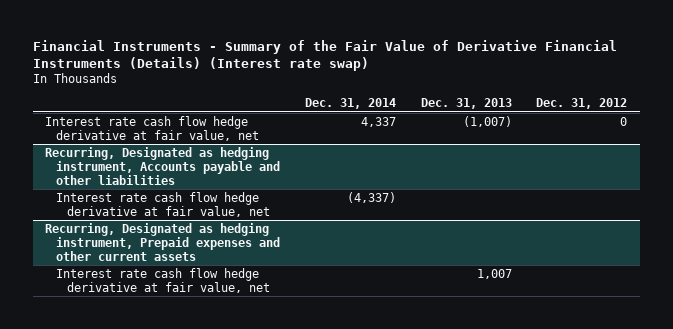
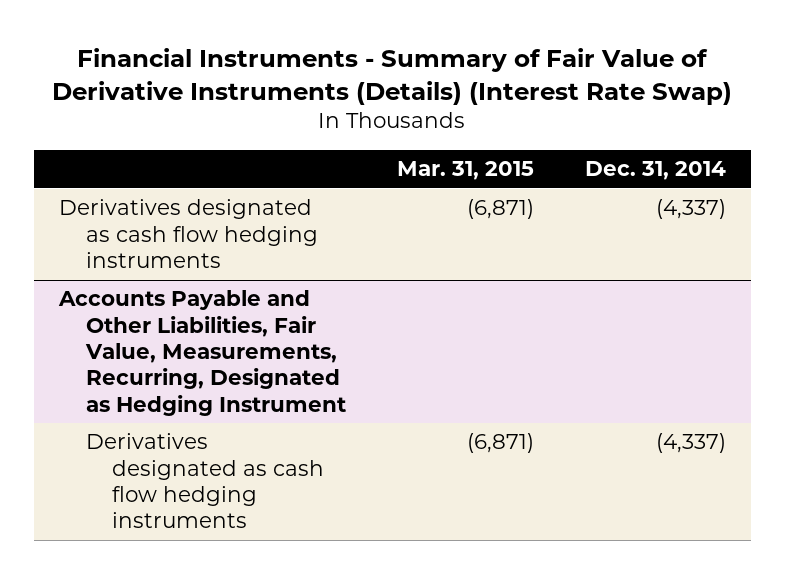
[33,39,618,72] Financial Instruments - Summary of the Fair Value of Derivative Financial Instruments (Details) (Interest rate swap) -> [52,47,733,105] Financial Instruments - Summary of Fair Value of Derivative Instruments (Details) (Interest Rate Swap)
[420,98,512,110] Dec. 31, 2013 -> none
[536,98,628,110] Dec. 31, 2012 -> none
none -> [396,161,534,181] Mar. 31, 2015
[45,115,260,141] Interest rate cash flow hedge derivative at fair value, net -> none
[45,222,281,262] Recurring, Designated as hedging instrument, Prepaid expenses and other current assets -> none
[56,267,270,293] Interest rate cash flow hedge derivative at fair value, net -> none
none -> [59,199,318,269] Derivatives designated as cash flow hedging instruments
[45,146,281,186] Recurring, Designated as hedging instrument, Accounts payable and other liabilities -> [58,290,346,416] Accounts Payable and Other Liabilities, Fair Value, Measurements, Recurring, Designated as Hedging Instrument
[56,191,270,217] Interest rate cash flow hedge derivative at fair value, net -> [85,433,324,529] Derivatives designated as cash flow hedging instruments

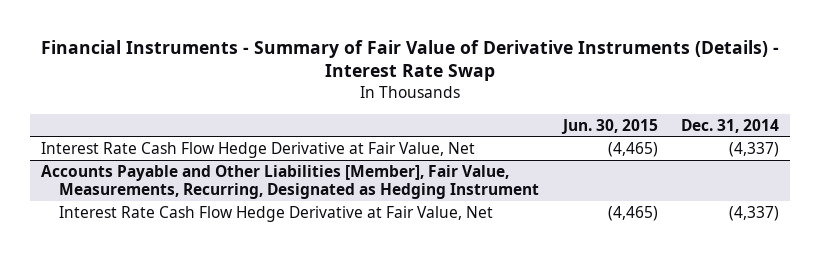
[52,47,733,105] Financial Instruments - Summary of Fair Value of Derivative Instruments (Details) (Interest Rate Swap) -> [40,39,779,82] Financial Instruments - Summary of Fair Value of Derivative Instruments (Details) - Interest Rate Swap
[396,161,534,181] Mar. 31, 2015 -> none
none -> [560,118,658,134] Jun. 30, 2015
[59,199,318,269] Derivatives designated as cash flow hedging instruments -> [41,141,476,158] Interest Rate Cash Flow Hedge Derivative at Fair Value, Net
[58,290,346,416] Accounts Payable and Other Liabilities, Fair Value, Measurements, Recurring, Designated as Hedging Instrument -> [41,164,540,200] Accounts Payable and Other Liabilities [Member], Fair Value, Measurements, Recurring, Designated as Hedging Instrument
[85,433,324,529] Derivatives designated as cash flow hedging instruments -> [59,205,494,222] Interest Rate Cash Flow Hedge Derivative at Fair Value, Net

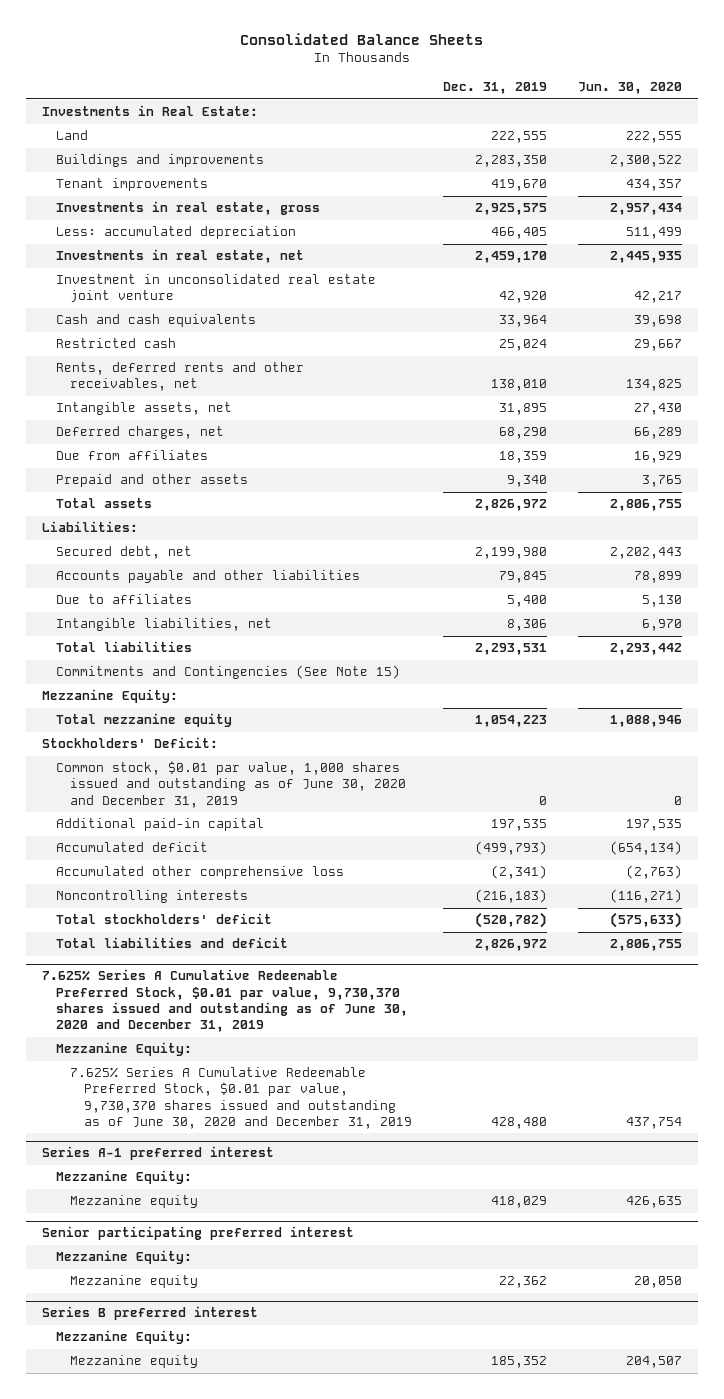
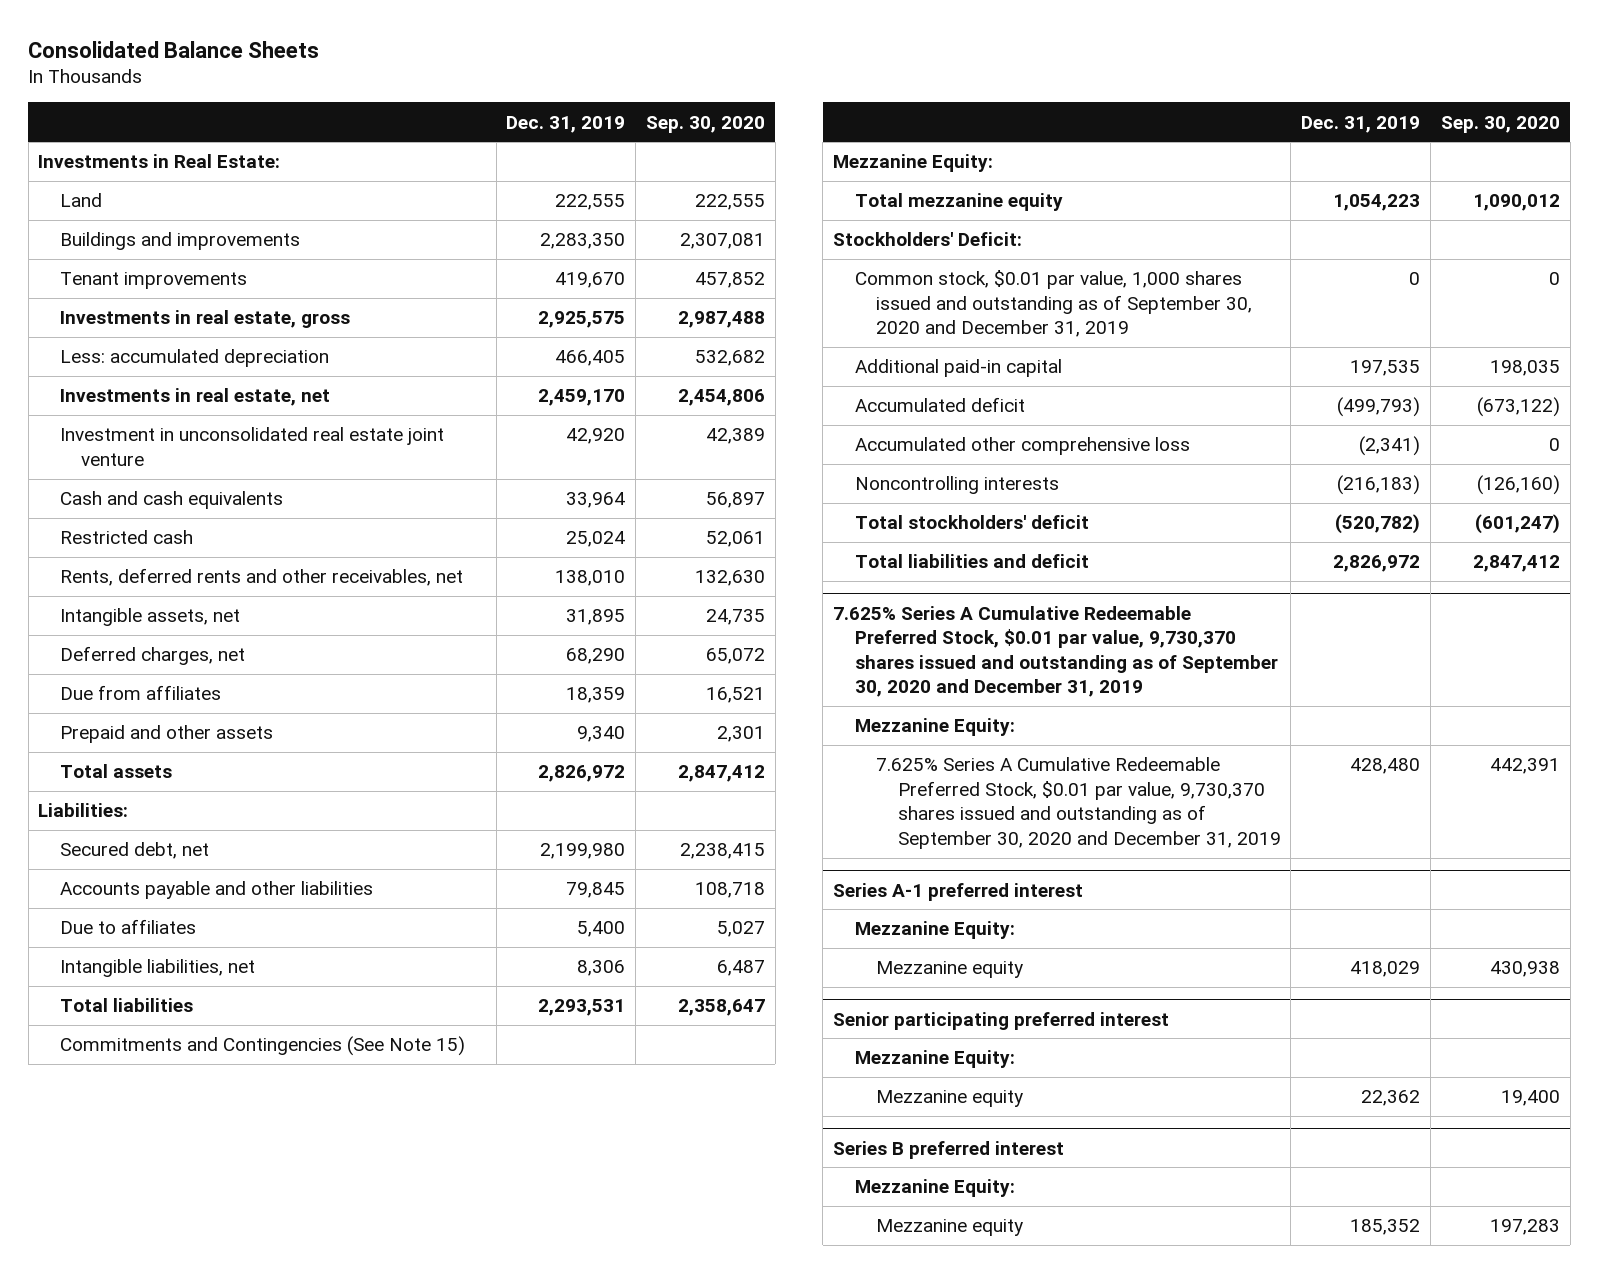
[578,82,683,95] Jun. 30, 2020 -> none
none -> [646,115,766,133] Sep. 30, 2020
[55,761,406,808] Common stock, $0.01 par value, 1,000 shares issued and outstanding as of June 30, 2020 and December 31, 2019 -> [854,270,1253,338] Common stock, $0.01 par value, 1,000 shares issued and outstanding as of September 30, 2020 and December 31, 2019
[41,969,408,1033] 7.625% Series A Cumulative Redeemable Preferred Stock, $0.01 par value, 9,730,370 shares issued and outstanding as of June 30, 2020 and December 31, 2019 -> [833,605,1278,698] 7.625% Series A Cumulative Redeemable Preferred Stock, $0.01 par value, 9,730,370 shares issued and outstanding as of September 30, 2020 and December 31, 2019
[69,1067,412,1129] 7.625% Series A Cumulative Redeemable Preferred Stock, $0.01 par value, 9,730,370 shares issued and outstanding as of June 30, 2020 and December 31, 2019 -> [876,757,1281,850] 7.625% Series A Cumulative Redeemable Preferred Stock, $0.01 par value, 9,730,370 shares issued and outstanding as of September 30, 2020 and December 31, 2019

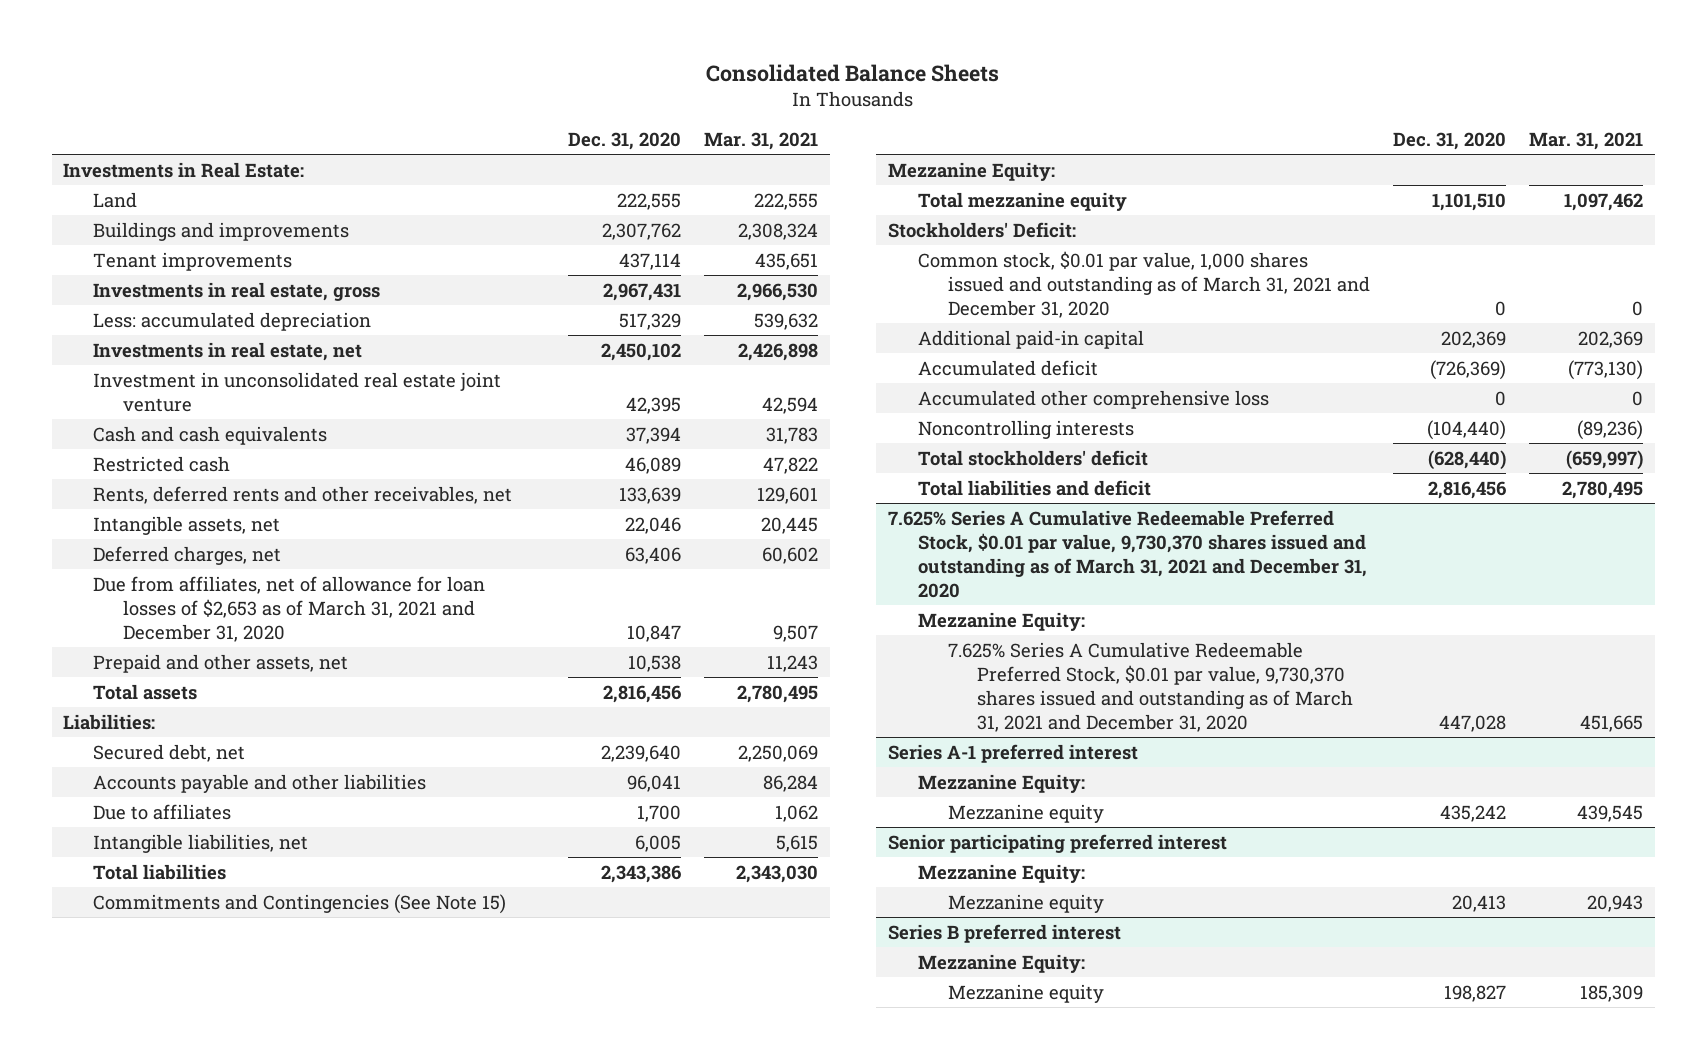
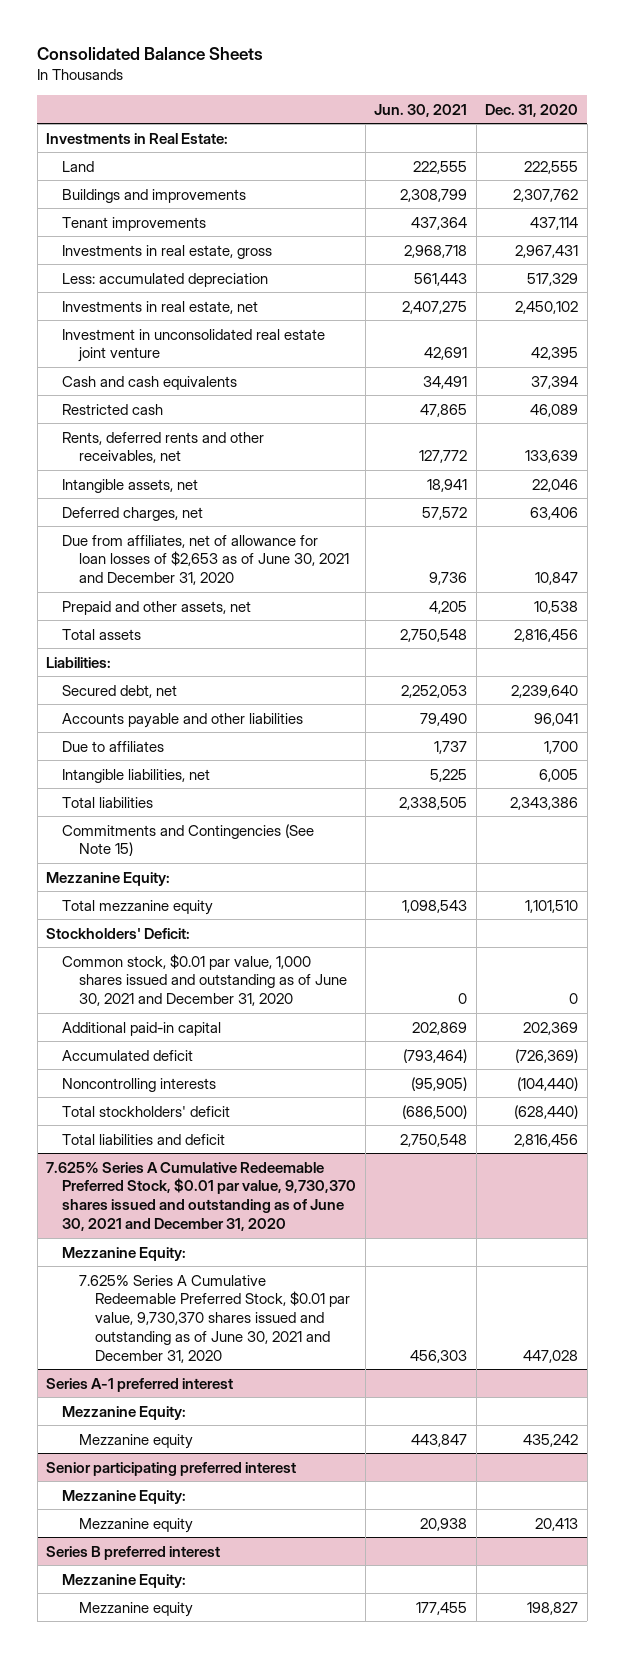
[704,132,819,151] Mar. 31, 2021 -> none
none -> [374,103,468,117] Jun. 30, 2021
[92,575,485,642] Due from affiliates, net of allowance for loan losses of $2,653 as of March 31, 2021 and December 31, 2020 -> [62,534,349,586] Due from affiliates, net of allowance for loan losses of $2,653 as of June 30, 2021 and December 31, 2020
[917,250,1370,318] Common stock, $0.01 par value, 1,000 shares issued and outstanding as of March 31, 2021 and December 31, 2020 -> [62,953,347,1007] Common stock, $0.01 par value, 1,000 shares issued and outstanding as of June 30, 2021 and December 31, 2020
[917,389,1269,409] Accumulated other comprehensive loss -> none
[887,509,1367,598] 7.625% Series A Cumulative Redeemable Preferred Stock, $0.01 par value, 9,730,370 shares issued and outstanding as of March 31, 2021 and December 31, 2020 -> [45,1161,357,1231] 7.625% Series A Cumulative Redeemable Preferred Stock, $0.01 par value, 9,730,370 shares issued and outstanding as of June 30, 2021 and December 31, 2020
[947,641,1354,732] 7.625% Series A Cumulative Redeemable Preferred Stock, $0.01 par value, 9,730,370 shares issued and outstanding as of March 31, 2021 and December 31, 2020 -> [78,1274,351,1363] 7.625% Series A Cumulative Redeemable Preferred Stock, $0.01 par value, 9,730,370 shares issued and outstanding as of June 30, 2021 and December 31, 2020

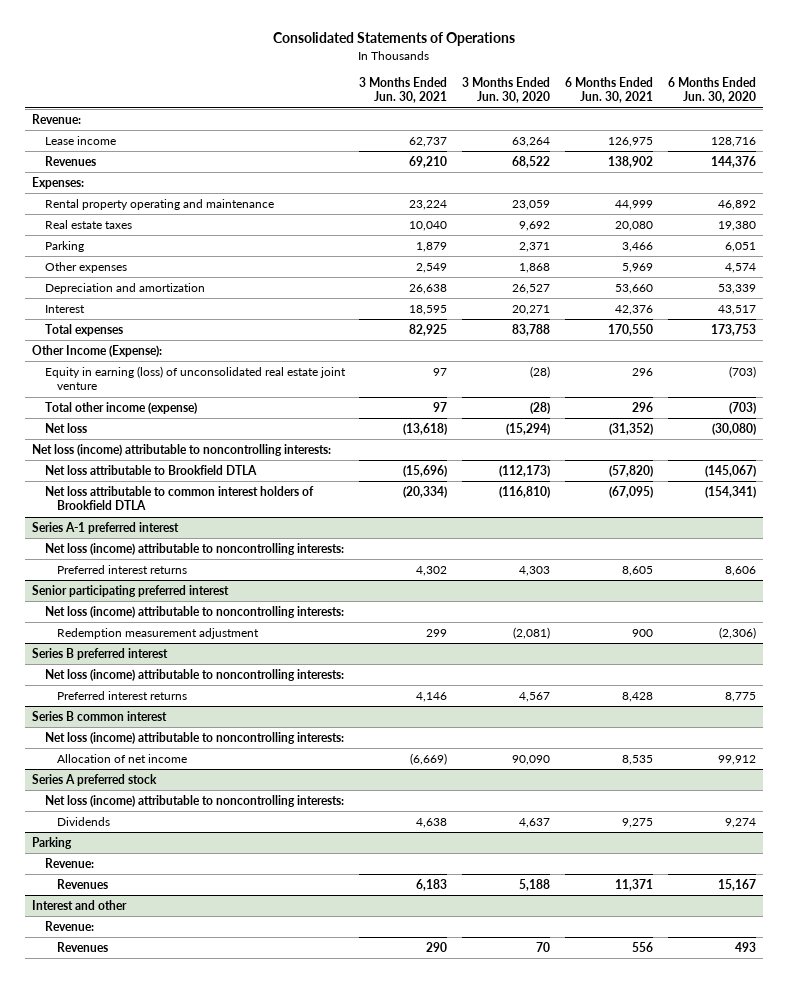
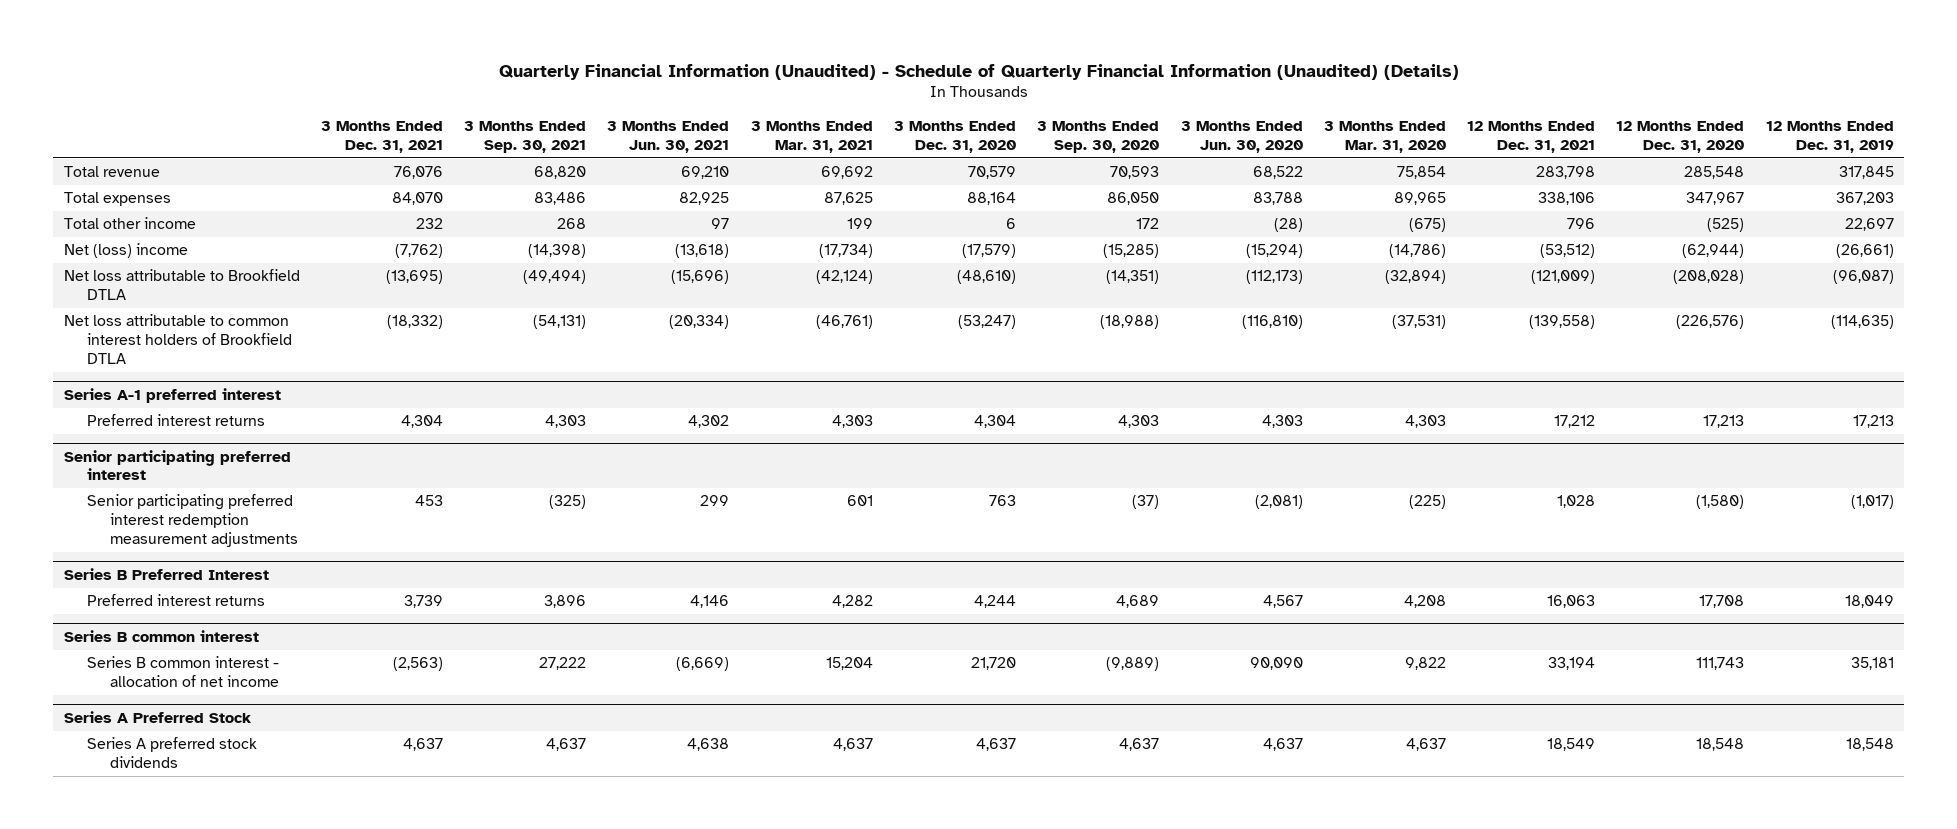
[272,32,515,47] Consolidated Statements of Operations -> [498,63,1459,80] Quarterly Financial Information (Unaudited) - Schedule of Quarterly Financial Information (Unaudited) (Details)
[565,77,654,104] 6 Months Ended Jun. 30, 2021 -> none
[667,77,756,104] 6 Months Ended Jun. 30, 2020 -> none
none -> [320,121,443,153] 3 Months Ended Dec. 31, 2021
none -> [464,121,587,153] 3 Months Ended Sep. 30, 2021
none -> [750,121,873,153] 3 Months Ended Mar. 31, 2021
none -> [894,121,1017,153] 3 Months Ended Dec. 31, 2020
none -> [1037,121,1160,153] 3 Months Ended Sep. 30, 2020
none -> [1323,121,1446,153] 3 Months Ended Mar. 31, 2020
none -> [1467,121,1596,153] 12 Months Ended Dec. 31, 2021
none -> [1616,121,1745,153] 12 Months Ended Dec. 31, 2020
none -> [1765,121,1894,153] 12 Months Ended Dec. 31, 2019
[31,114,81,125] Revenue: -> none
[44,136,116,146] Lease income -> none
[31,177,84,190] Expenses: -> none
[44,199,274,211] Rental property operating and maintenance -> none
[44,220,132,230] Real estate taxes -> none
[44,241,84,253] Parking -> none
[44,262,127,274] Other expenses -> none
[44,283,205,295] Depreciation and amortization -> none
[44,305,85,314] Interest -> none
[44,156,96,167] Revenues -> [63,166,160,178] Total revenue
[31,345,162,358] Other Income (Expense): -> none
[44,366,346,391] Equity in earning (loss) of unconsolidated real estate joint venture -> none
[31,444,331,457] Net loss (income) attributable to noncontrolling interests: -> none
[44,402,197,415] Total other income (expense) -> [63,217,196,230] Total other income
[44,423,87,434] Net loss -> [63,243,188,259] Net (loss) income
[44,543,344,556] Net loss (income) attributable to noncontrolling interests: -> none
[44,606,344,619] Net loss (income) attributable to noncontrolling interests: -> none
[44,669,344,682] Net loss (income) attributable to noncontrolling interests: -> none
[57,628,260,640] Redemption measurement adjustment -> [86,494,298,547] Senior participating preferred interest redemption measurement adjustments
[31,648,168,661] Series B preferred interest -> [63,567,269,580] Series B Preferred Interest
[44,732,344,745] Net loss (income) attributable to noncontrolling interests: -> none
[44,795,344,808] Net loss (income) attributable to noncontrolling interests: -> none
[31,837,72,850] Parking -> none
[44,858,94,869] Revenue: -> none
[57,879,109,890] Revenues -> none
[31,900,127,911] Interest and other -> none
[44,921,94,932] Revenue: -> none
[57,942,109,953] Revenues -> none
[57,754,188,764] Allocation of net income -> [86,656,279,688] Series B common interest - allocation of net income
[31,774,157,787] Series A preferred stock -> [63,710,252,723] Series A Preferred Stock
[57,817,111,827] Dividends -> [86,737,257,769] Series A preferred stock dividends

